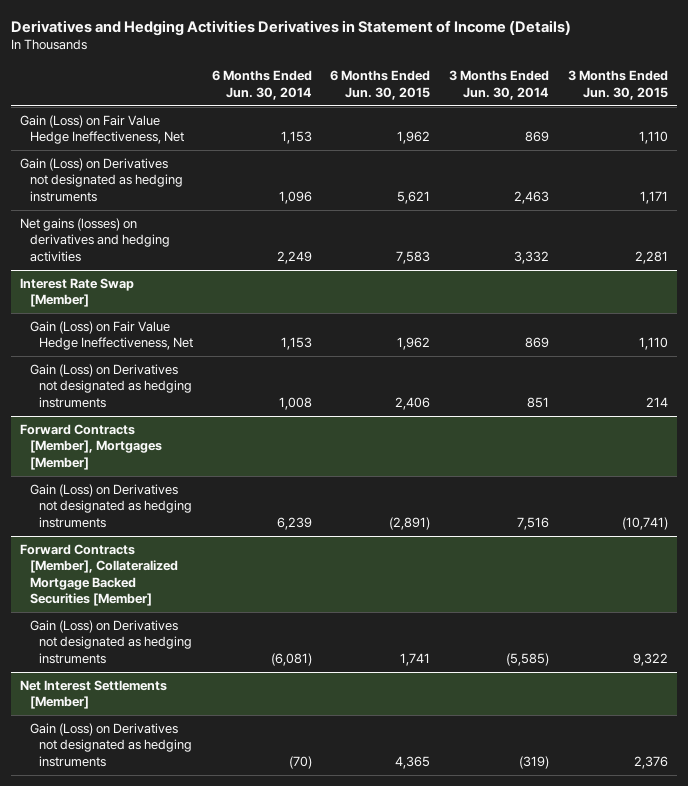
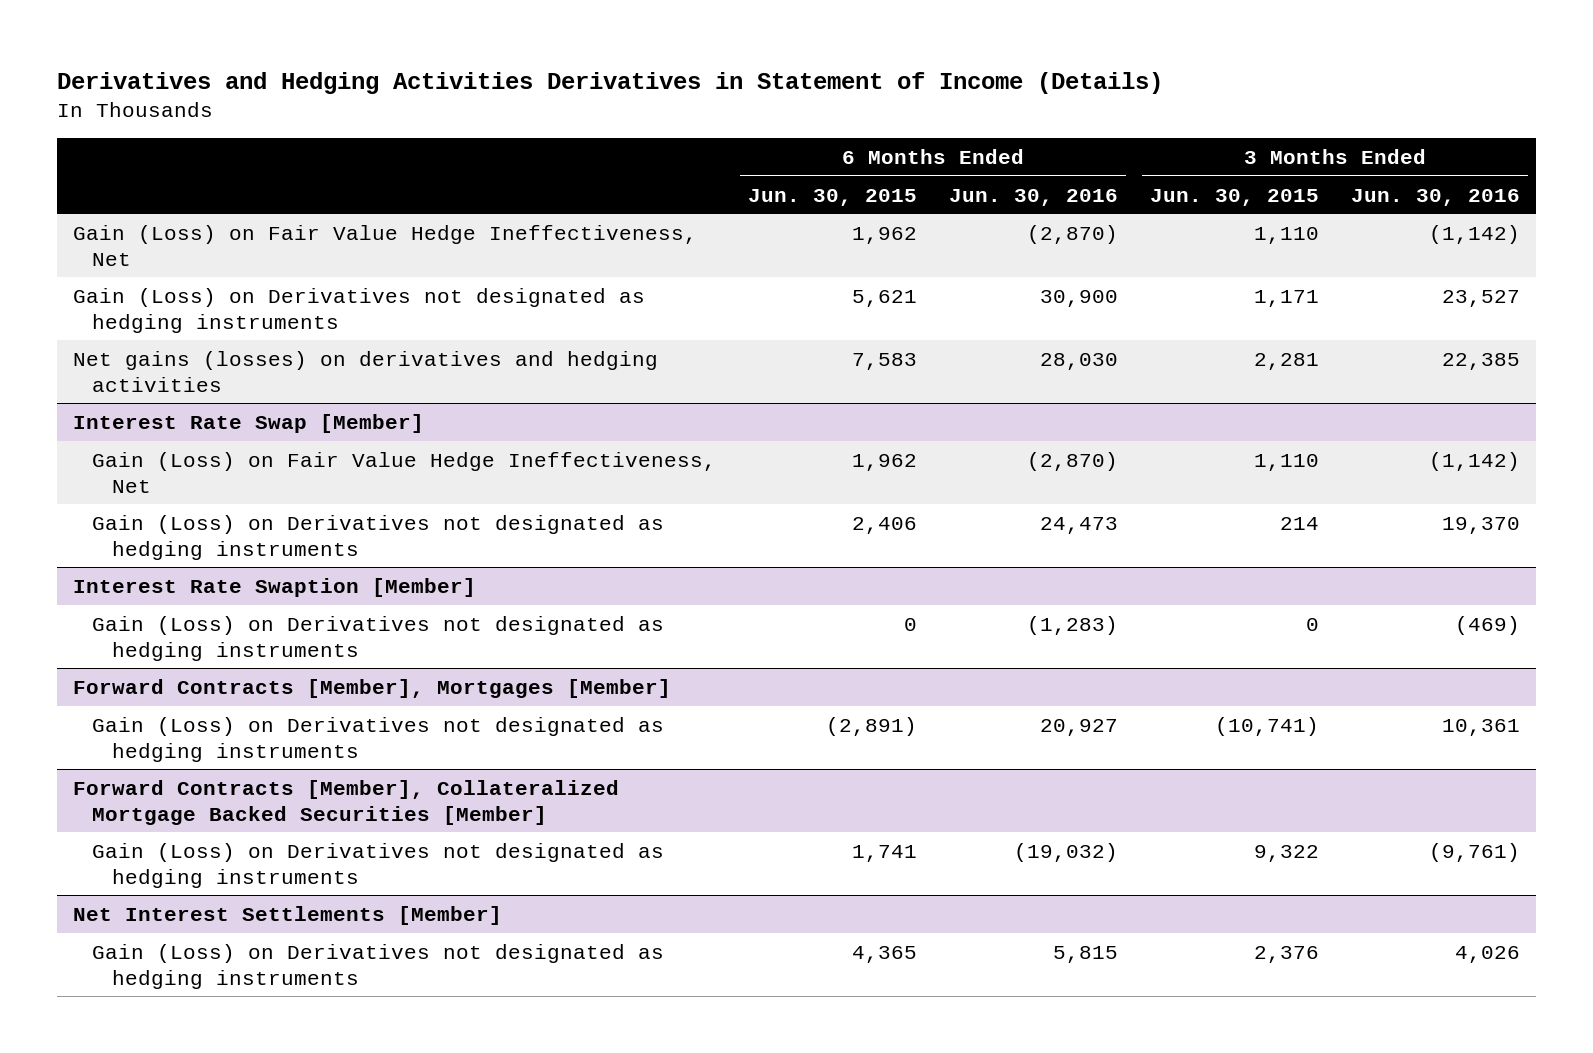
[211,70,312,100] 6 Months Ended Jun. 30, 2014 -> none
[448,70,549,100] 3 Months Ended Jun. 30, 2014 -> none
none -> [949,188,1119,206] Jun. 30, 2016
none -> [1351,188,1521,206] Jun. 30, 2016
none -> [72,577,476,597] Interest Rate Swaption [Member]
none -> [92,615,665,661] Gain (Loss) on Derivatives not designated as hedging instruments

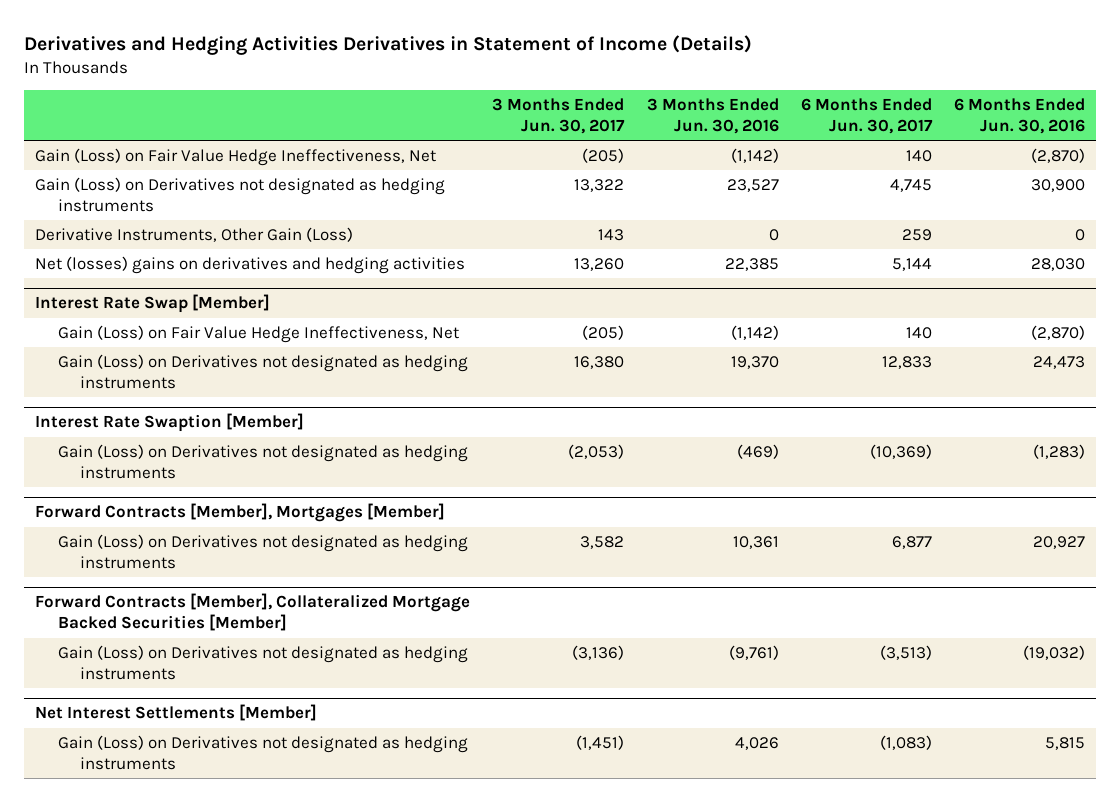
[748,188,918,206] Jun. 30, 2015 -> none
[1150,188,1320,206] Jun. 30, 2015 -> none
none -> [492,98,626,134] 3 Months Ended Jun. 30, 2017
none -> [800,98,933,134] 6 Months Ended Jun. 30, 2017
none -> [35,227,354,243] Derivative Instruments, Other Gain (Loss)
[72,350,658,392] Net gains (losses) on derivatives and hedging activities -> [35,256,466,275] Net (losses) gains on derivatives and hedging activities

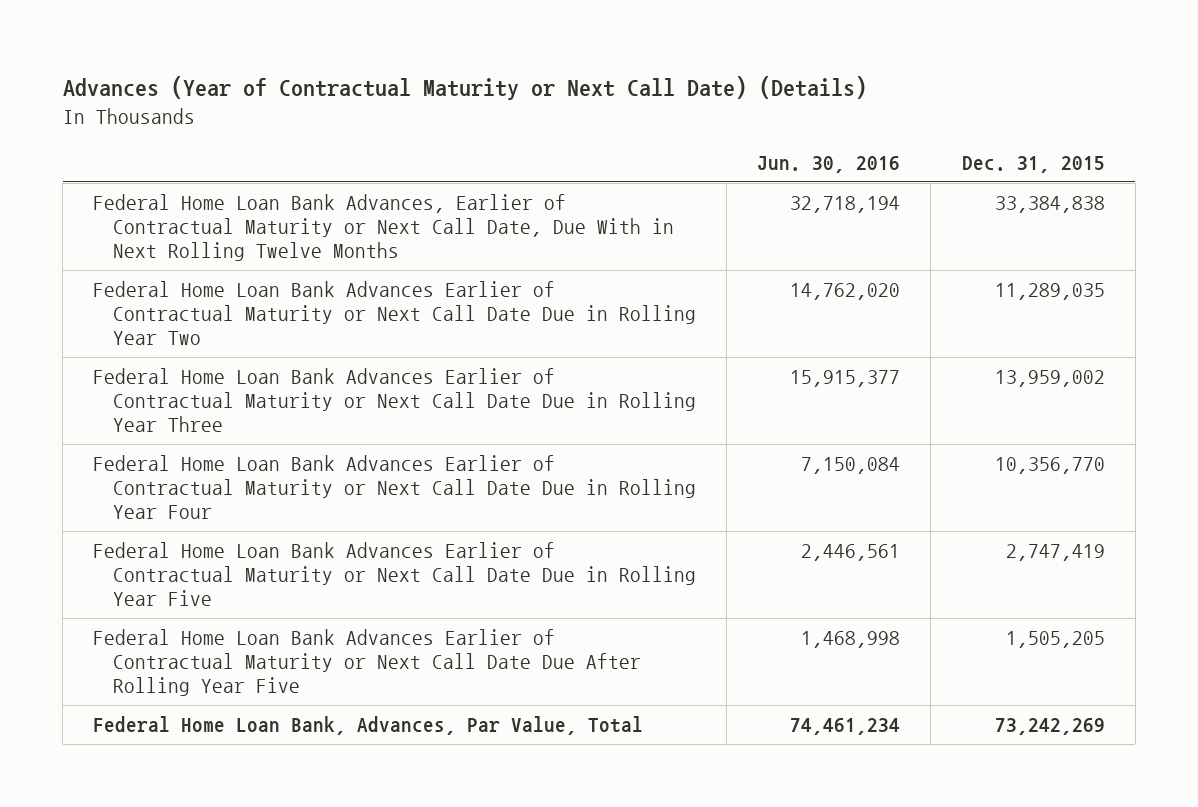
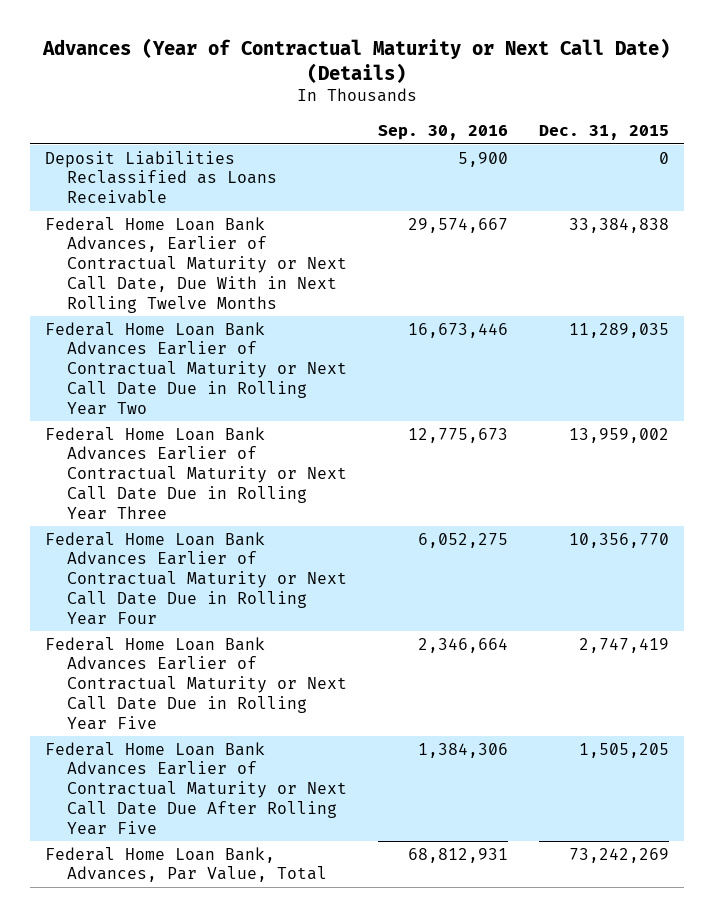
[757,156,901,174] Jun. 30, 2016 -> none
none -> [377,125,508,141] Sep. 30, 2016
none -> [45,150,277,205] Deposit Liabilities Reclassified as Loans Receivable

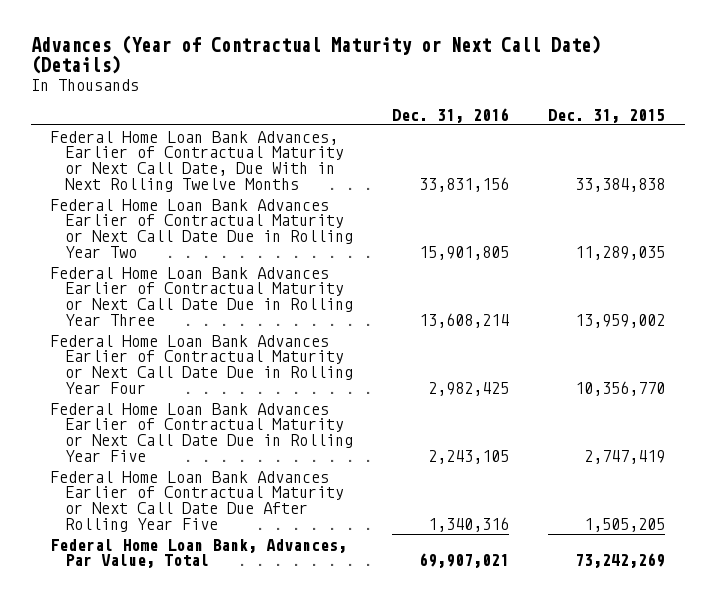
[377,125,508,141] Sep. 30, 2016 -> none
none -> [392,107,510,123] Dec. 31, 2016
[45,150,277,205] Deposit Liabilities Reclassified as Loans Receivable -> none

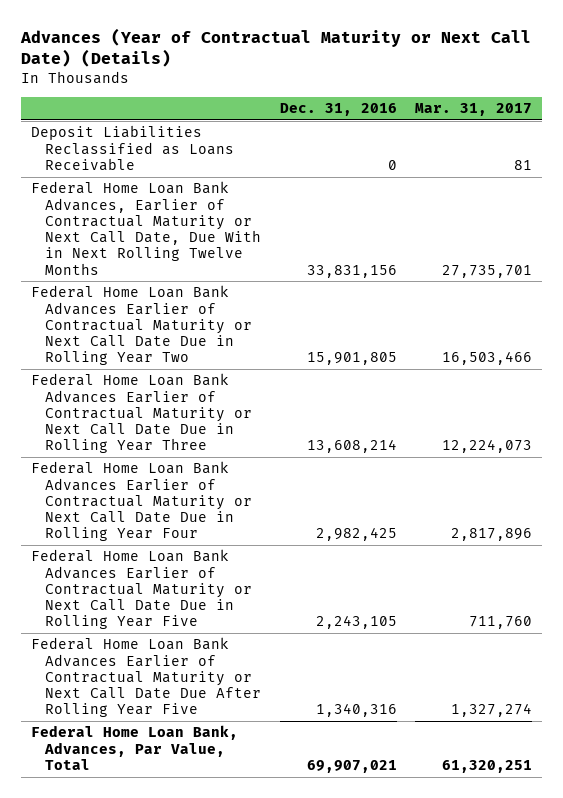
[548,108,666,123] Dec. 31, 2015 -> none
none -> [415,103,533,117] Mar. 31, 2017
none -> [30,125,235,171] Deposit Liabilities Reclassified as Loans Receivable

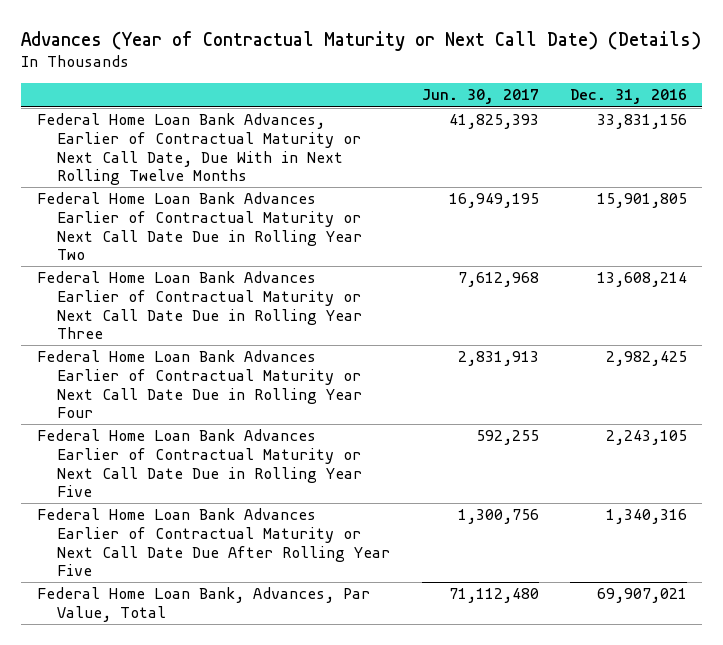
[415,103,533,117] Mar. 31, 2017 -> none
none -> [421,89,539,105] Jun. 30, 2017
[30,125,235,171] Deposit Liabilities Reclassified as Loans Receivable -> none

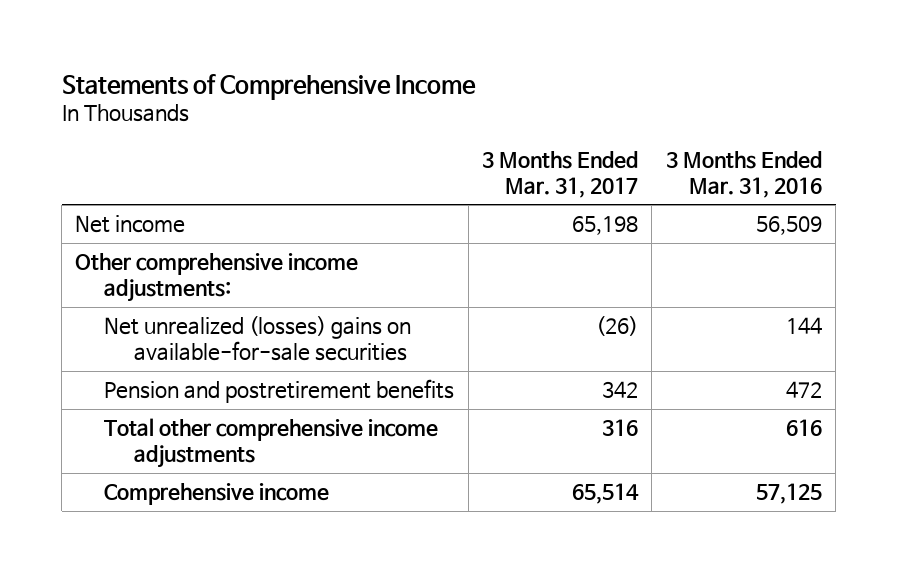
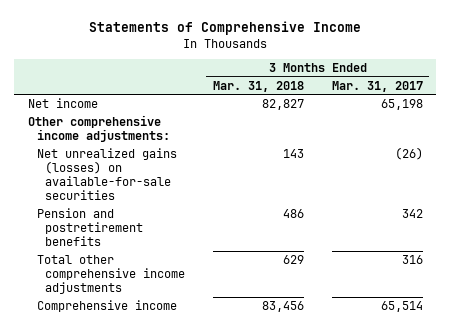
[665,151,822,198] 3 Months Ended Mar. 31, 2016 -> none
none -> [213,80,305,92] Mar. 31, 2018
[104,316,412,361] Net unrealized (losses) gains on available-for-sale securities -> [36,148,177,200] Net unrealized gains (losses) on available-for-sale securities

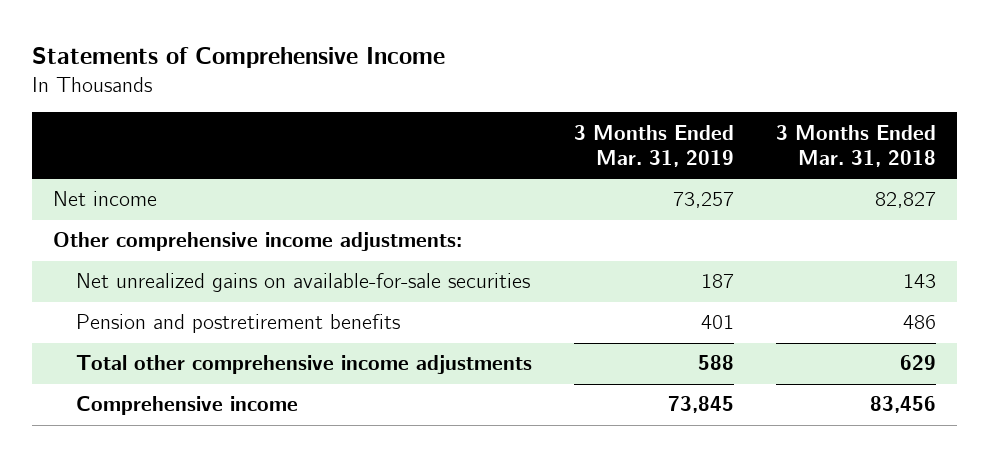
[331,80,423,92] Mar. 31, 2017 -> none
none -> [573,124,734,167] 3 Months Ended Mar. 31, 2019
[36,148,177,200] Net unrealized gains (losses) on available-for-sale securities -> [75,273,530,293] Net unrealized gains on available-for-sale securities

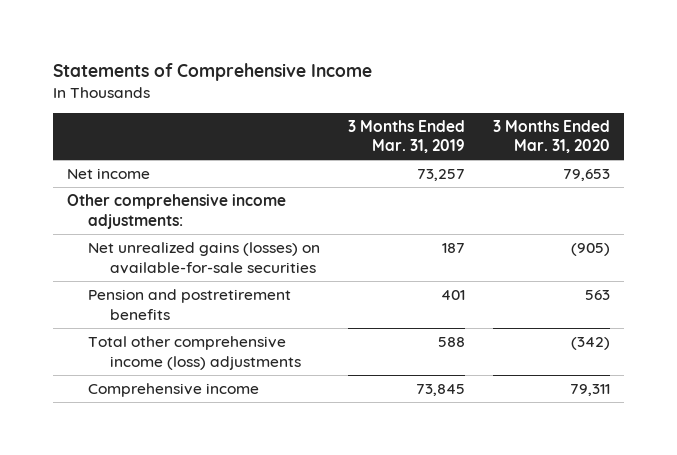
[776,124,937,167] 3 Months Ended Mar. 31, 2018 -> none
none -> [492,119,610,154] 3 Months Ended Mar. 31, 2020
[75,273,530,293] Net unrealized gains on available-for-sale securities -> [88,241,321,274] Net unrealized gains (losses) on available-for-sale securities
[75,355,532,375] Total other comprehensive income adjustments -> [88,335,301,370] Total other comprehensive income (loss) adjustments

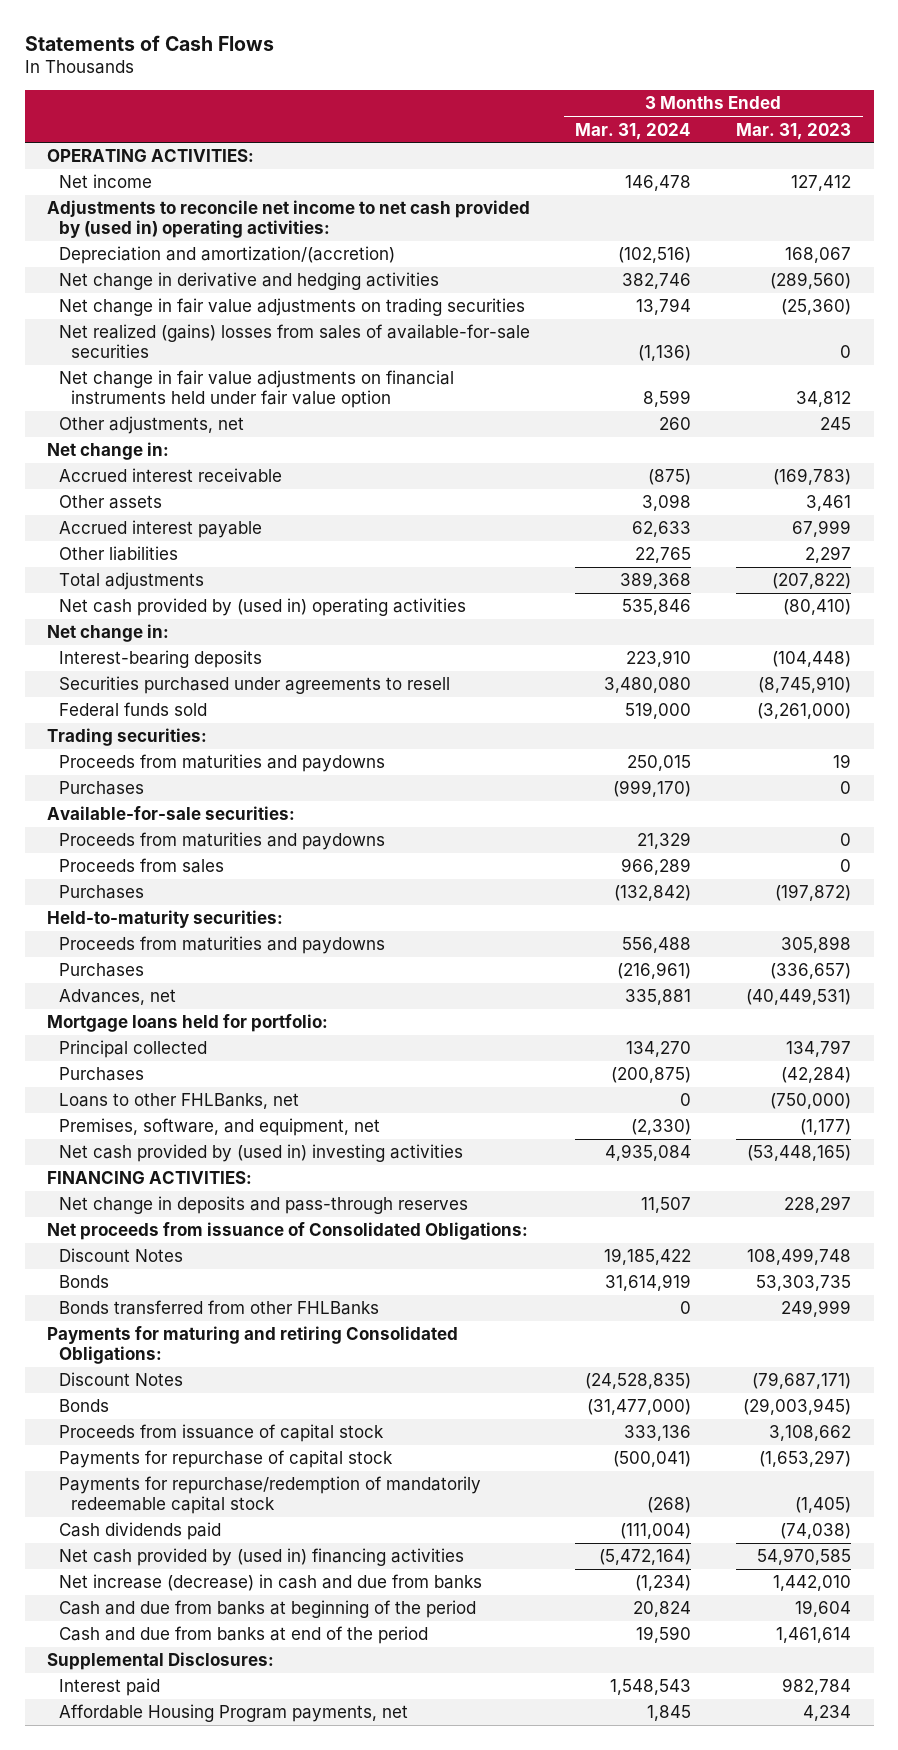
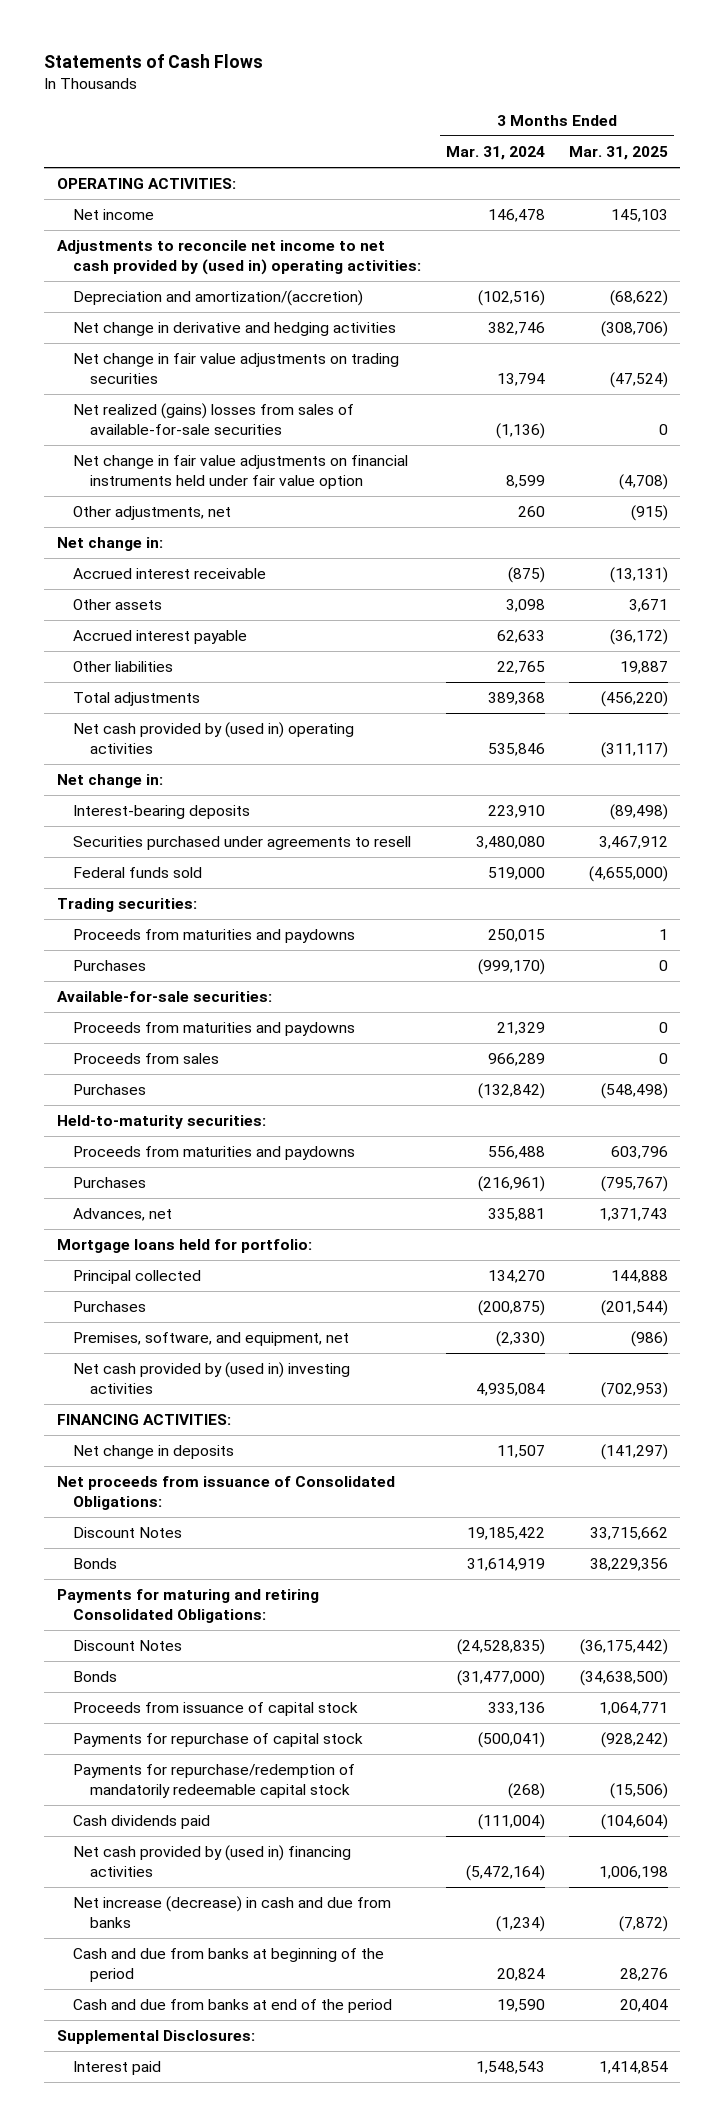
[736,122,852,140] Mar. 31, 2023 -> none
none -> [568,146,668,161] Mar. 31, 2025
[59,1093,300,1110] Loans to other FHLBanks, net -> none
[59,1196,469,1215] Net change in deposits and pass-through reserves -> [73,1445,235,1460] Net change in deposits
[59,1300,380,1316] Bonds transferred from other FHLBanks -> none
[59,1704,409,1723] Affordable Housing Program payments, net -> none

